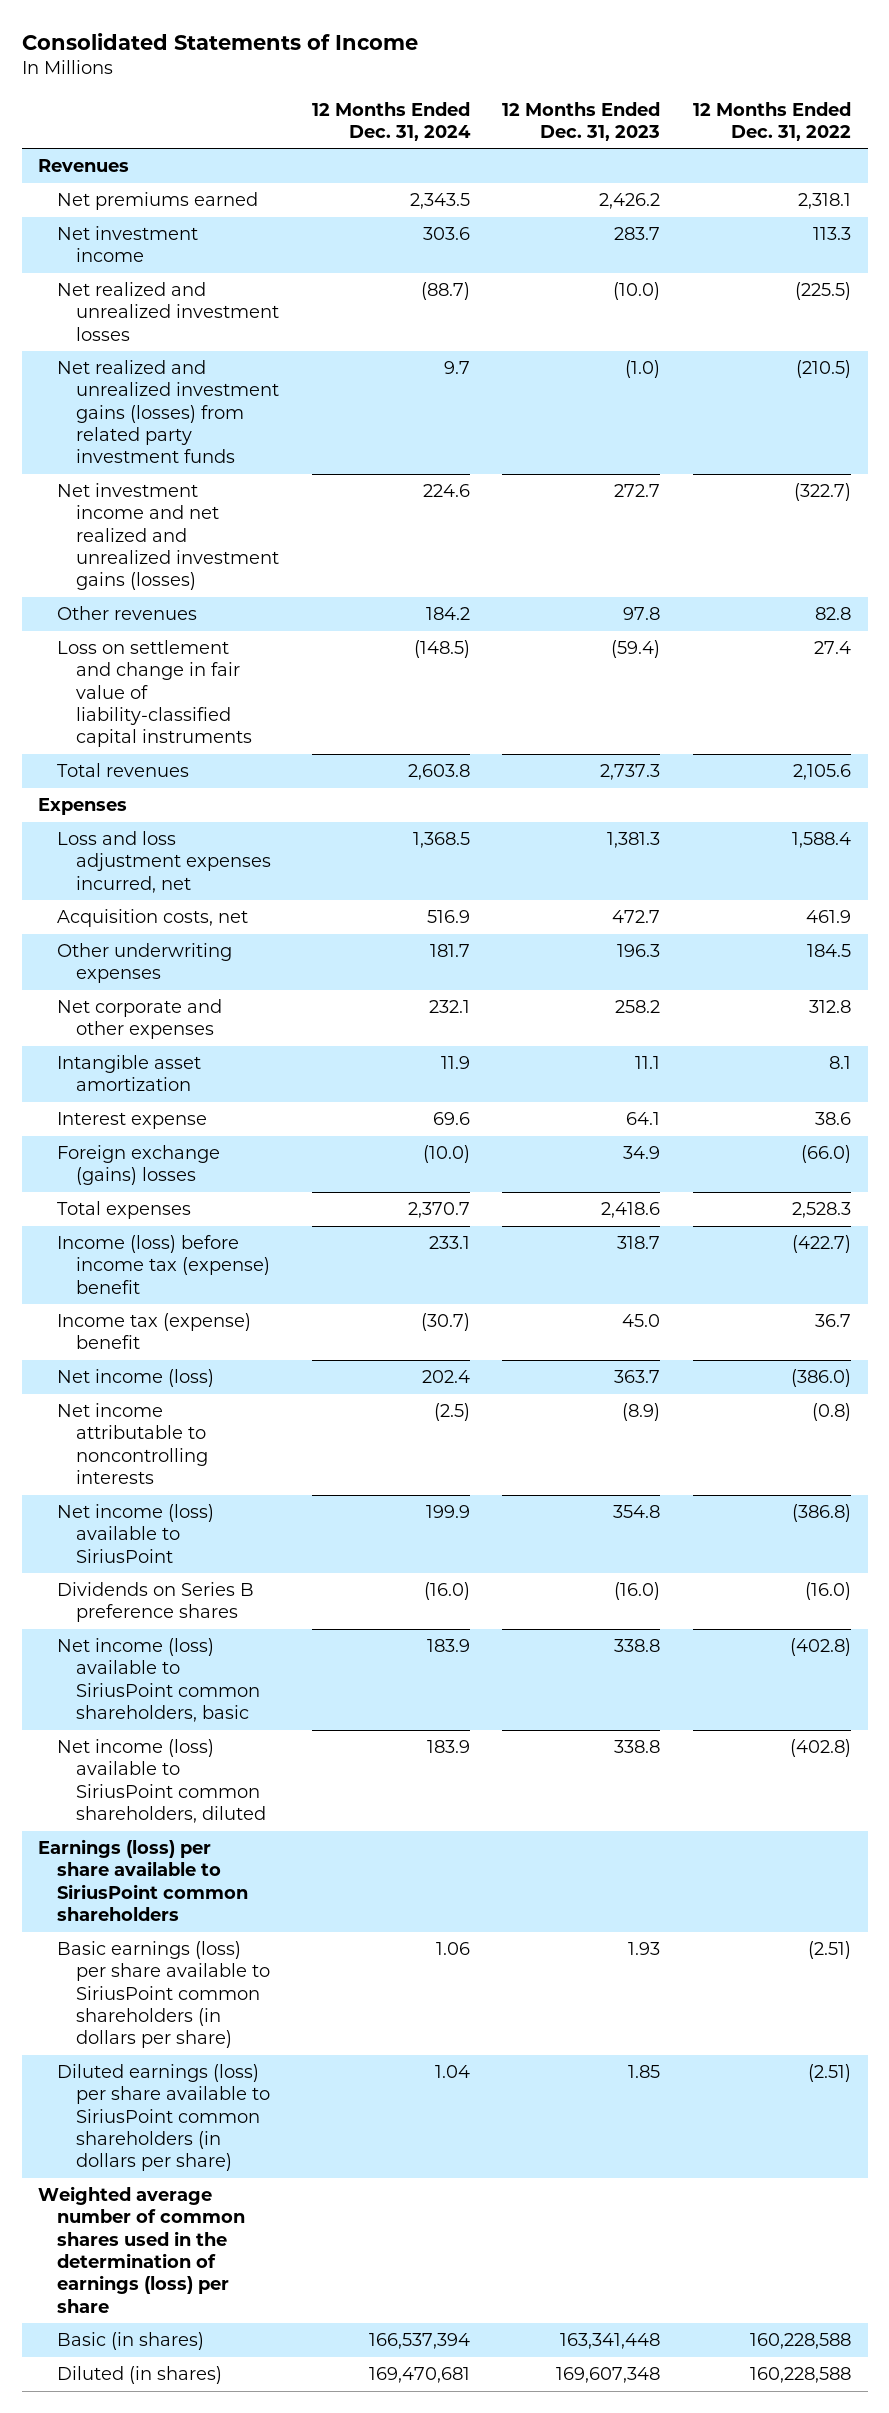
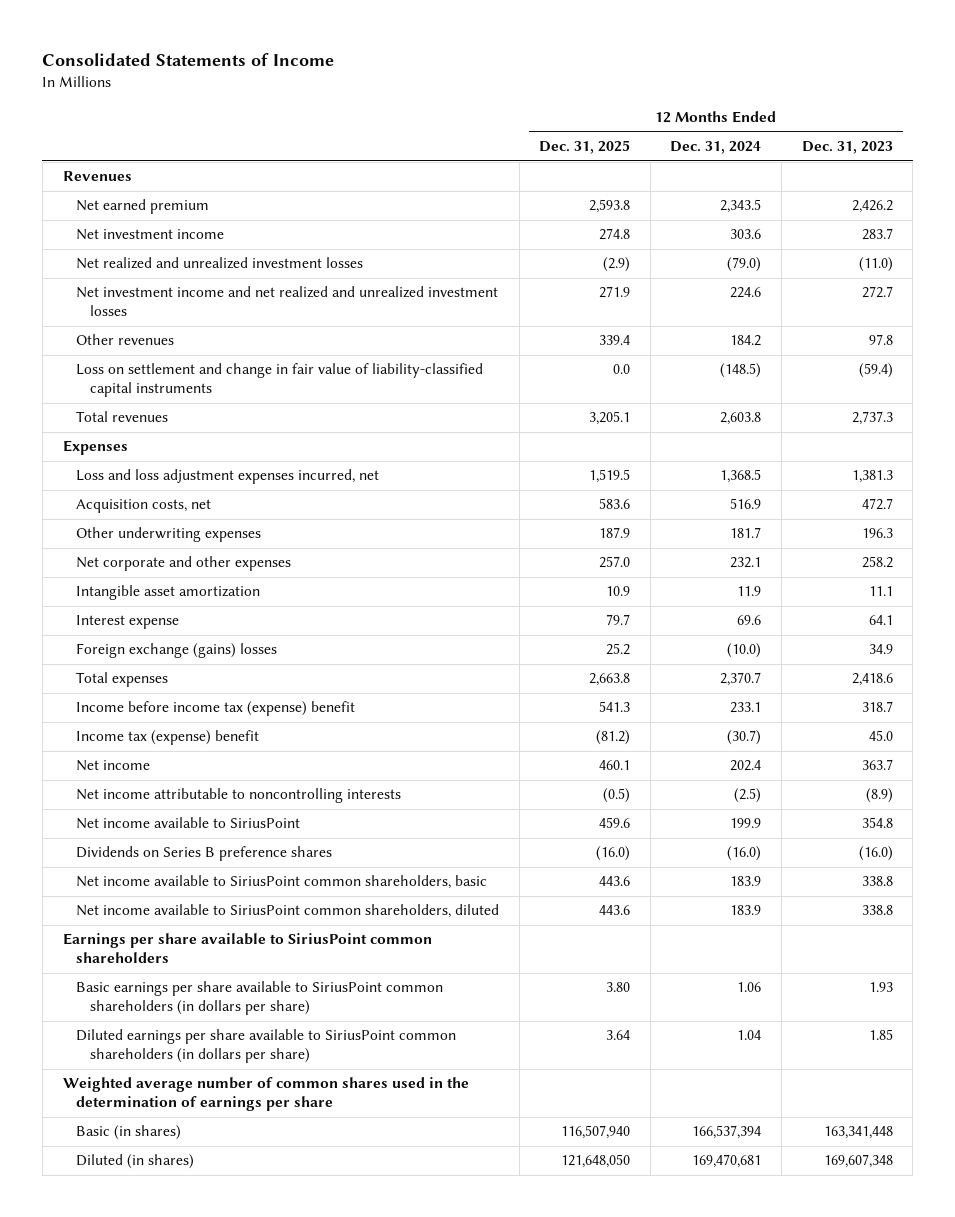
[693,101,852,141] 12 Months Ended Dec. 31, 2022 -> none
none -> [539,140,631,155] Dec. 31, 2025
[56,192,258,211] Net premiums earned -> [76,199,210,215] Net earned premium
[56,360,279,464] Net realized and unrealized investment gains (losses) from related party investment funds -> none
[420,282,470,301] (88.7) -> [727,257,762,273] (79.0)
[613,282,661,301] (10.0) -> [858,257,893,273] (11.0)
[56,483,279,591] Net investment income and net realized and unrealized investment gains (losses) -> [76,286,499,317] Net investment income and net realized and unrealized investment losses
[56,1235,270,1294] Income (loss) before income tax (expense) benefit -> [76,701,356,717] Income before income tax (expense) benefit
[56,1369,214,1388] Net income (loss) -> [76,760,151,772] Net income
[56,1504,214,1563] Net income (loss) available to SiriusPoint -> [76,817,301,830] Net income available to SiriusPoint
[56,1638,260,1723] Net income (loss) available to SiriusPoint common shareholders, basic -> [76,875,488,890] Net income available to SiriusPoint common shareholders, basic
[56,1739,266,1824] Net income (loss) available to SiriusPoint common shareholders, diluted -> [76,904,500,919] Net income available to SiriusPoint common shareholders, diluted
[37,1839,248,1922] Earnings (loss) per share available to SiriusPoint common shareholders -> [62,933,432,964] Earnings per share available to SiriusPoint common shareholders
[56,1941,270,2049] Basic earnings (loss) per share available to SiriusPoint common shareholders (in dollars per share) -> [76,981,444,1016] Basic earnings per share available to SiriusPoint common shareholders (in dollars per share)
[56,2064,270,2172] Diluted earnings (loss) per share available to SiriusPoint common shareholders (in dollars per share) -> [76,1029,457,1064] Diluted earnings per share available to SiriusPoint common shareholders (in dollars per share)
[37,2186,245,2313] Weighted average number of common shares used in the determination of earnings (loss) per share -> [62,1077,469,1112] Weighted average number of common shares used in the determination of earnings per share

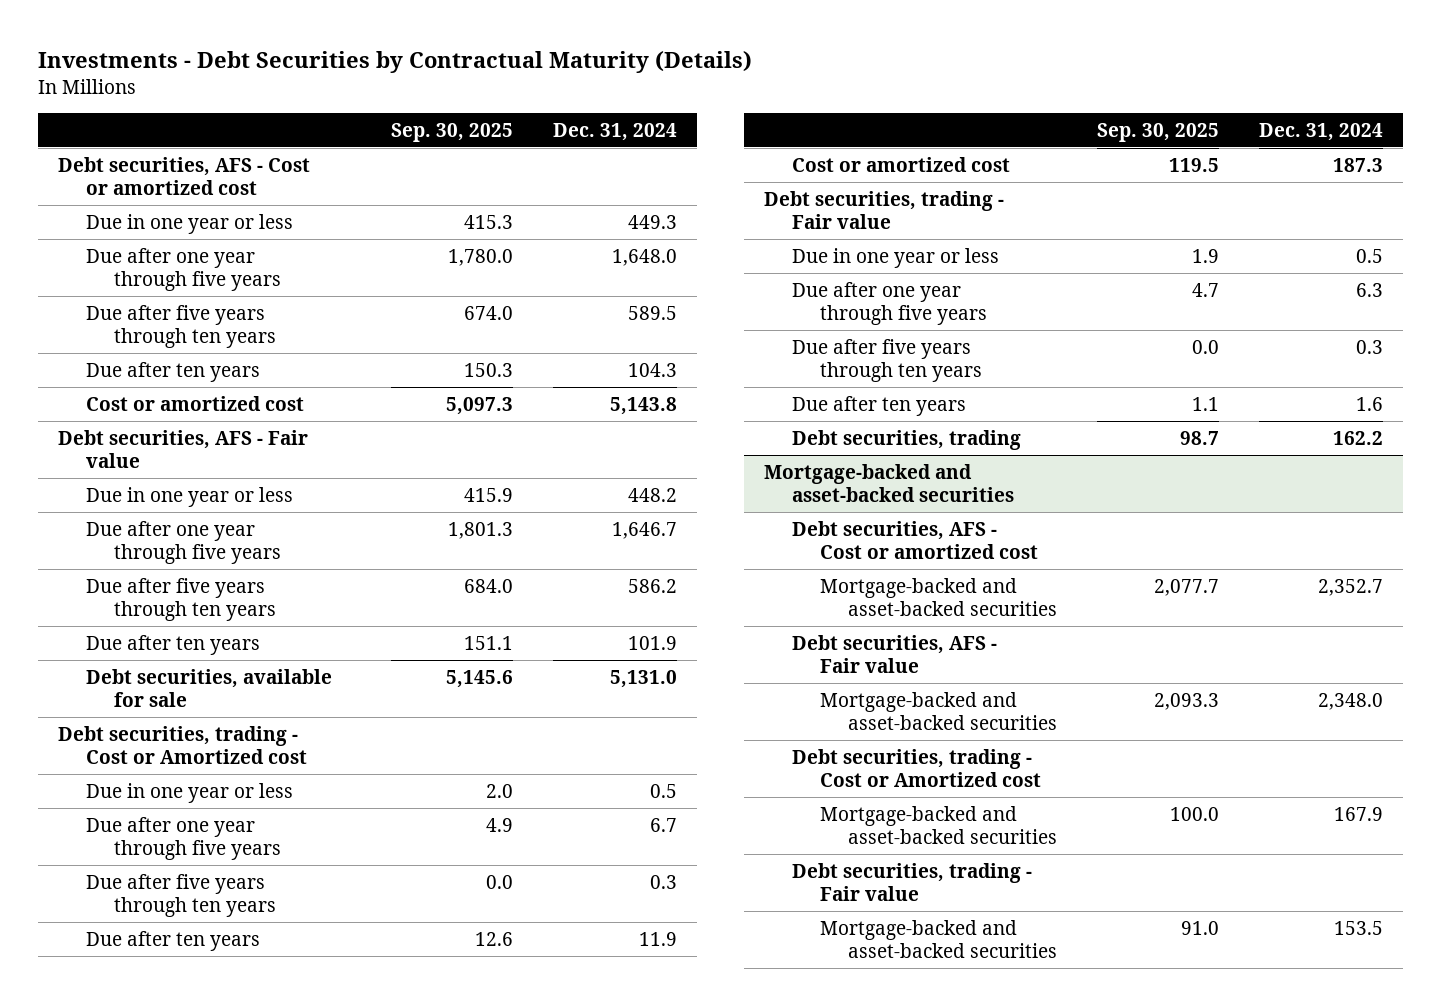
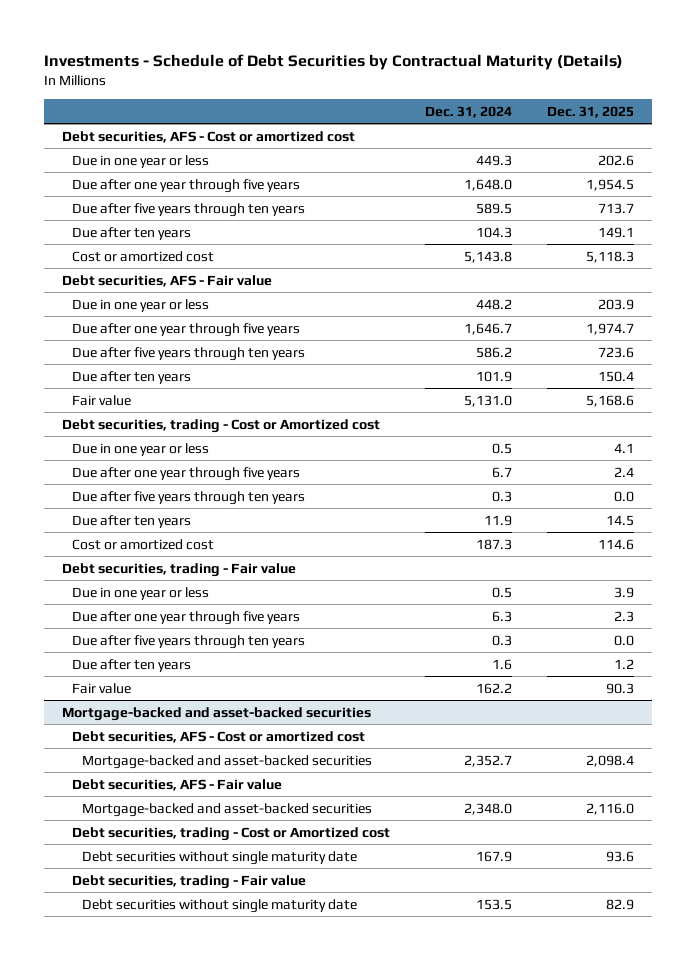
[38,51,753,74] Investments - Debt Securities by Contractual Maturity (Details) -> [44,54,624,71] Investments - Schedule of Debt Securities by Contractual Maturity (Details)
[390,122,513,142] Sep. 30, 2025 -> none
none -> [547,105,635,118] Dec. 31, 2025
[86,668,333,708] Debt securities, available for sale -> [71,394,131,406] Fair value
[792,429,1022,450] Debt securities, trading -> [71,682,131,694] Fair value
[820,805,1058,845] Mortgage-backed and asset-backed securities -> [81,850,357,865] Debt securities without single maturity date
[820,919,1058,959] Mortgage-backed and asset-backed securities -> [81,898,357,913] Debt securities without single maturity date

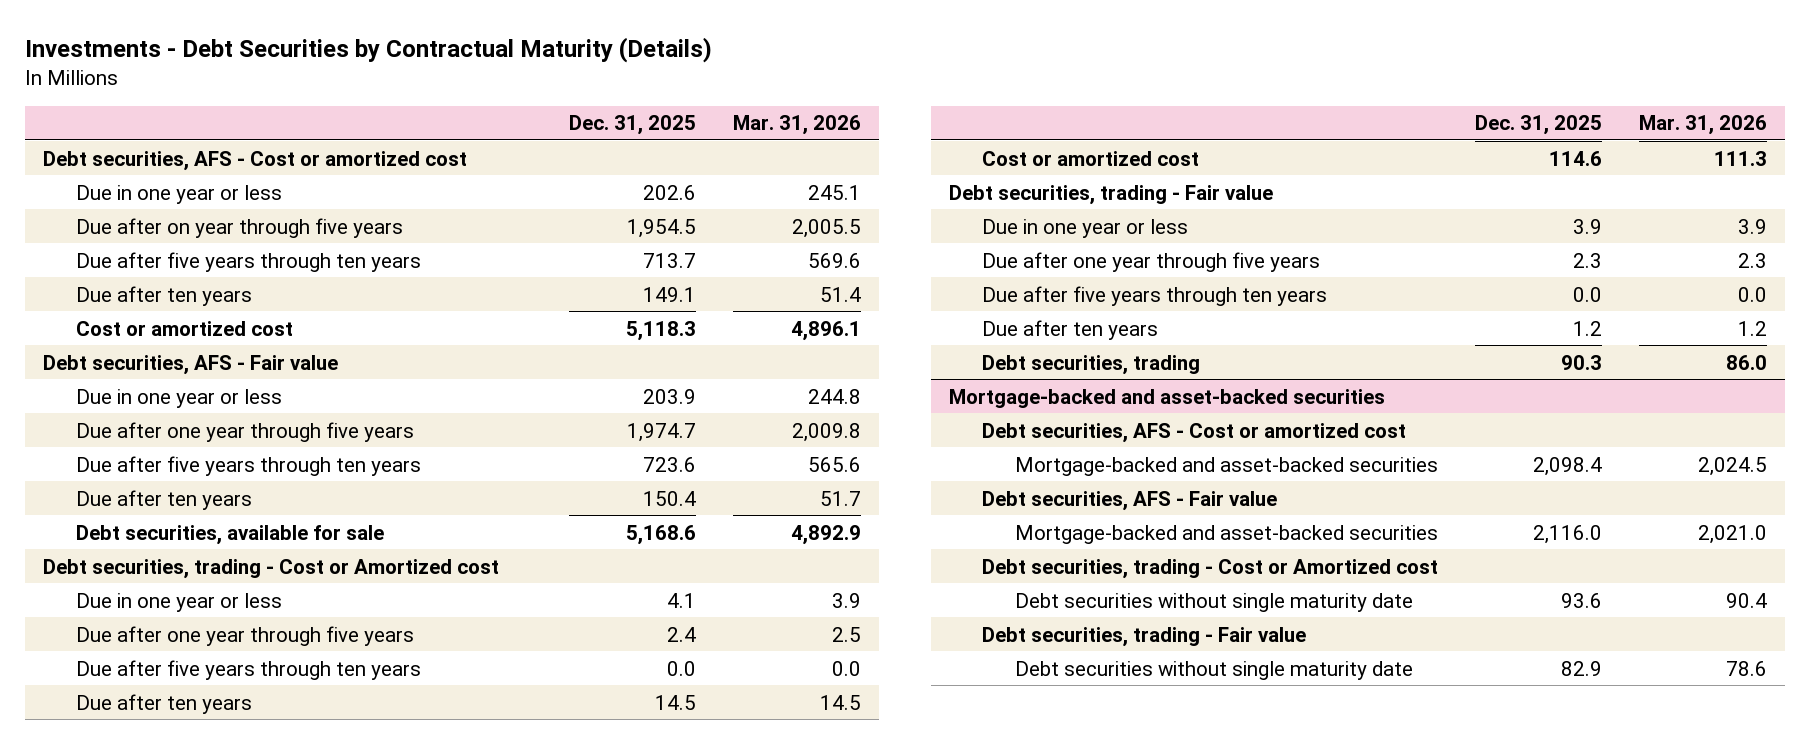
[44,54,624,71] Investments - Schedule of Debt Securities by Contractual Maturity (Details) -> [24,37,712,64] Investments - Debt Securities by Contractual Maturity (Details)
[424,105,512,118] Dec. 31, 2024 -> none
none -> [732,115,861,136] Mar. 31, 2026
[71,178,300,193] Due after one year through five years -> [76,217,404,238] Due after on year through five years
[71,394,131,406] Fair value -> [76,524,385,545] Debt securities, available for sale
[71,682,131,694] Fair value -> [982,354,1201,375] Debt securities, trading

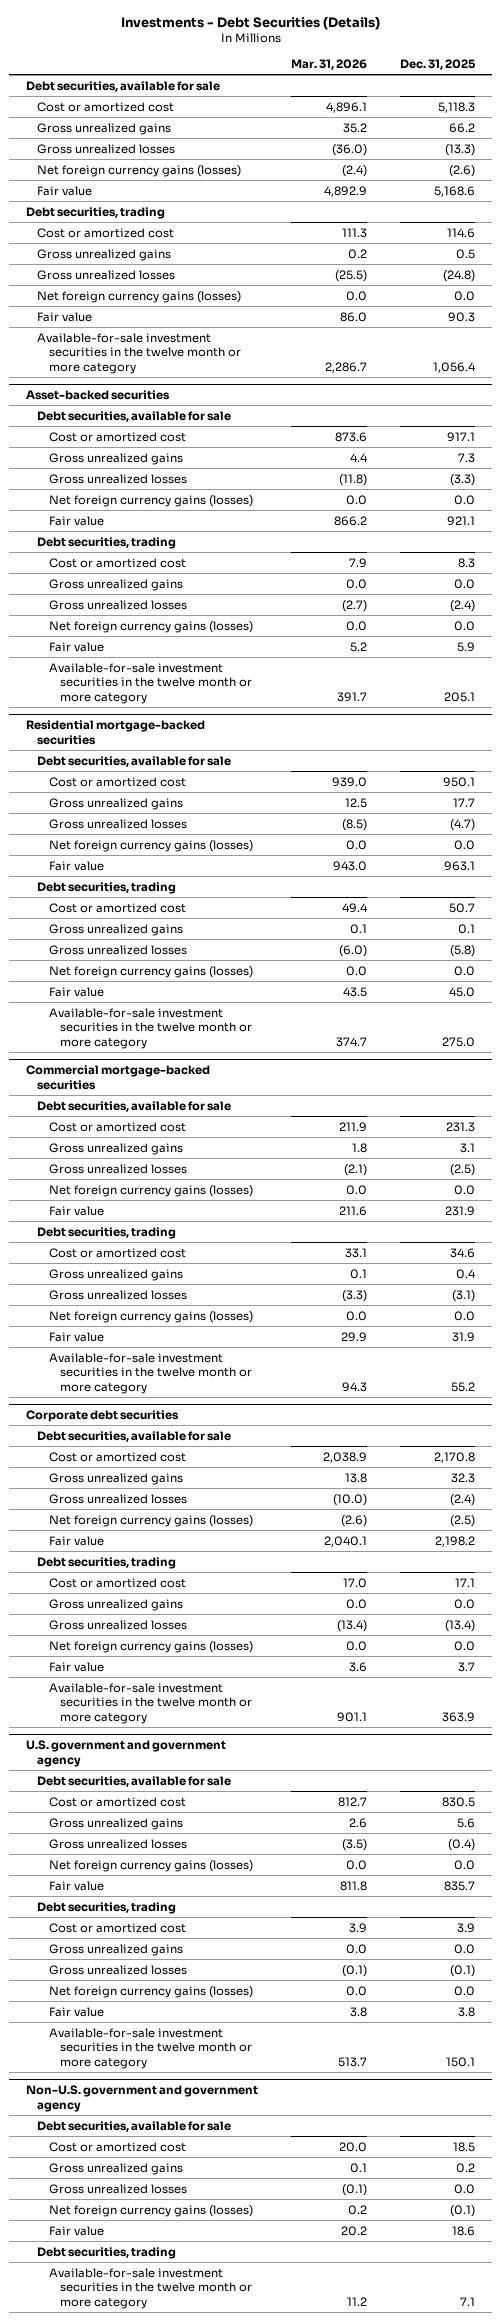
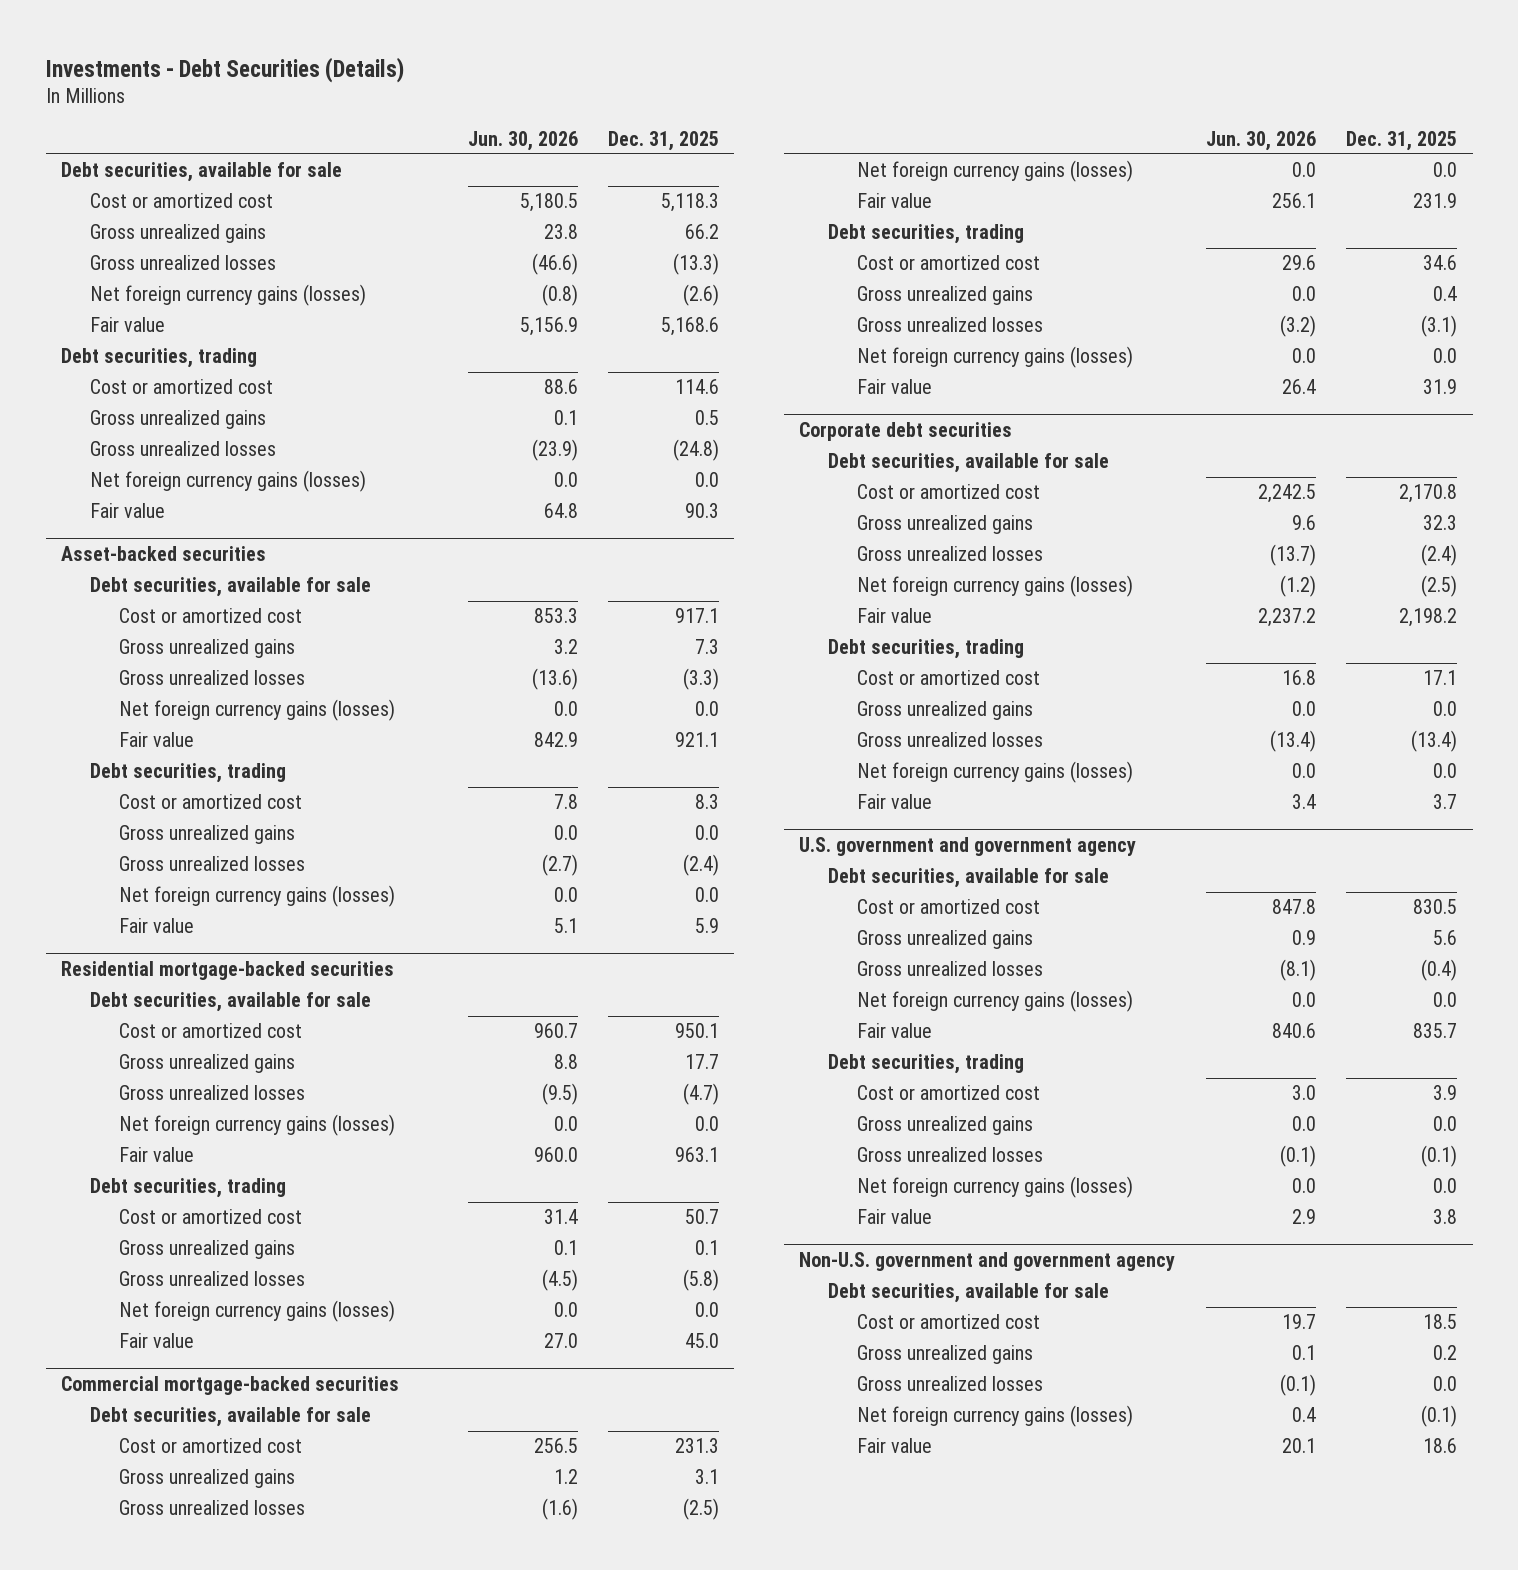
[291,58,368,70] Mar. 31, 2026 -> none
none -> [467,130,578,151] Jun. 30, 2026
[37,332,241,374] Available-for-sale investment securities in the twelve month or more category -> none
[48,662,253,704] Available-for-sale investment securities in the twelve month or more category -> none
[48,1007,253,1049] Available-for-sale investment securities in the twelve month or more category -> none
[48,1352,253,1394] Available-for-sale investment securities in the twelve month or more category -> none
[48,1682,253,1724] Available-for-sale investment securities in the twelve month or more category -> none
[48,2027,253,2069] Available-for-sale investment securities in the twelve month or more category -> none
[37,2246,177,2259] Debt securities, trading -> none
[48,2267,253,2309] Available-for-sale investment securities in the twelve month or more category -> none

